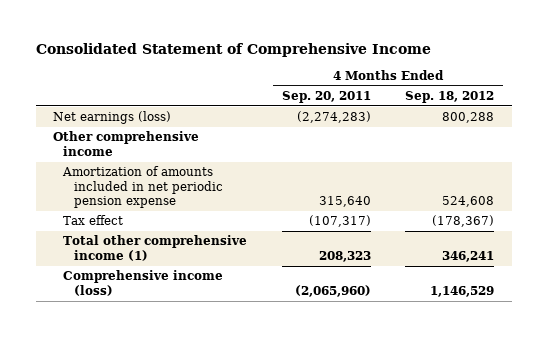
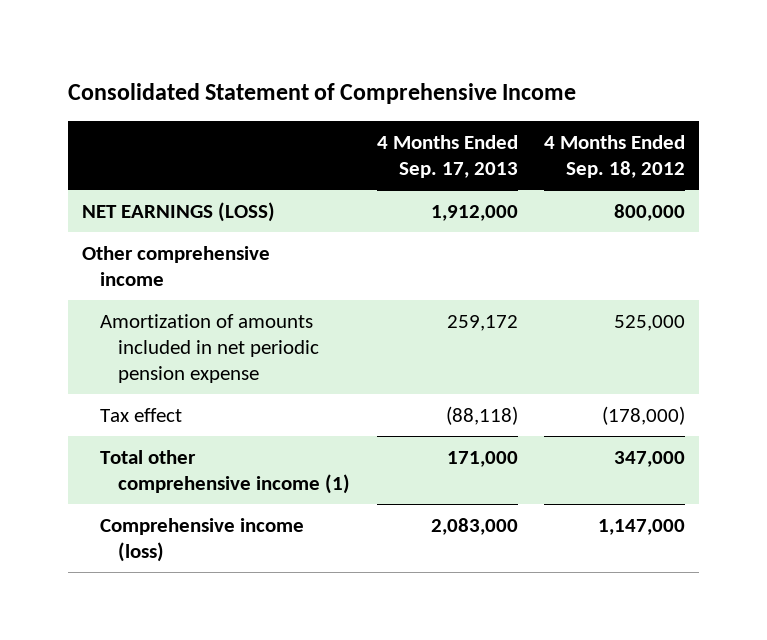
[281,91,371,104] Sep. 20, 2011 -> none
none -> [376,134,518,178] 4 Months Ended Sep. 17, 2013
[53,111,172,125] Net earnings (loss) -> [81,201,275,222] NET EARNINGS (LOSS)
[442,112,495,124] 800,288 -> [614,203,686,221] 800,000
[442,196,495,208] 524,608 -> [614,314,686,331] 525,000
[432,215,495,228] (178,367) -> [602,405,686,425] (178,000)
[442,250,495,262] 346,241 -> [614,450,686,467] 347,000
[430,285,495,297] 1,146,529 -> [598,518,686,535] 1,147,000

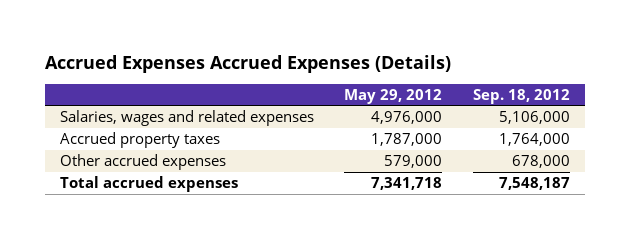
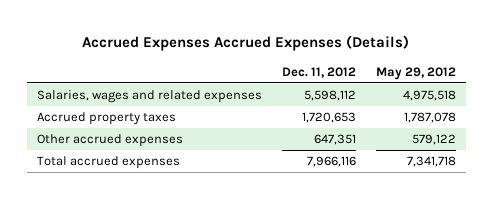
[472,88,570,104] Sep. 18, 2012 -> none
none -> [281,66,356,78] Dec. 11, 2012
[371,111,443,125] 4,976,000 -> [403,90,457,102] 4,975,518
[371,133,443,147] 1,787,000 -> [404,112,457,124] 1,787,078
[384,155,443,169] 579,000 -> [412,134,457,146] 579,122

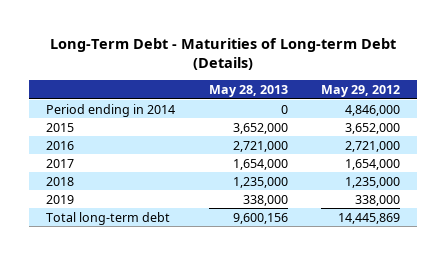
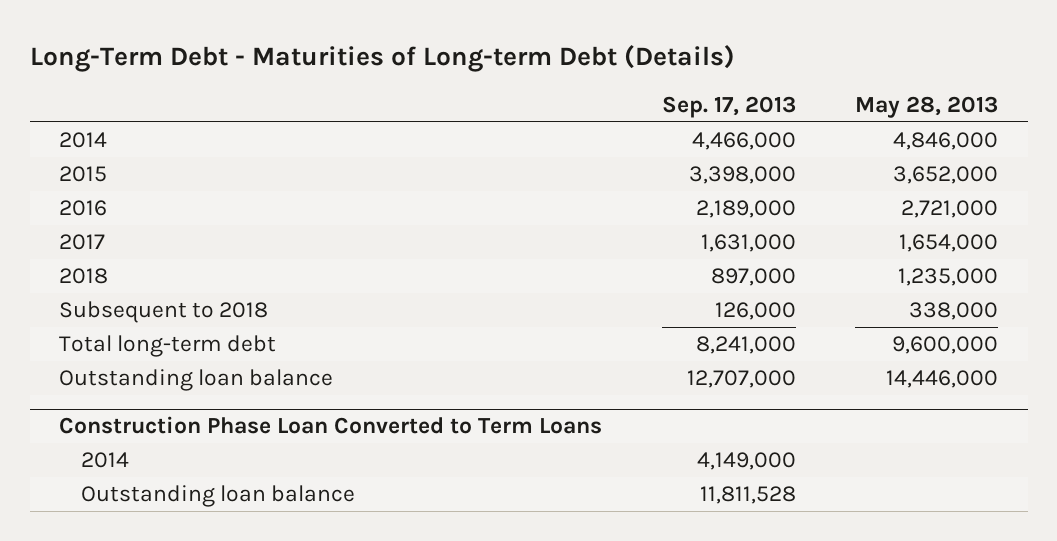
[320,85,400,98] May 29, 2012 -> none
none -> [661,96,796,119] Sep. 17, 2013
[46,103,176,117] Period ending in 2014 -> [59,132,108,149] 2014
[280,104,288,114] 0 -> [893,132,999,151] 4,846,000
[46,194,75,204] 2019 -> [59,301,269,324] Subsequent to 2018
[232,212,288,224] 9,600,156 -> [892,336,999,355] 9,600,000
none -> [59,369,334,392] Outstanding loan balance
none -> [59,416,603,435] Construction Phase Loan Converted to Term Loans
none -> [80,452,129,469] 2014
none -> [80,485,355,508] Outstanding loan balance

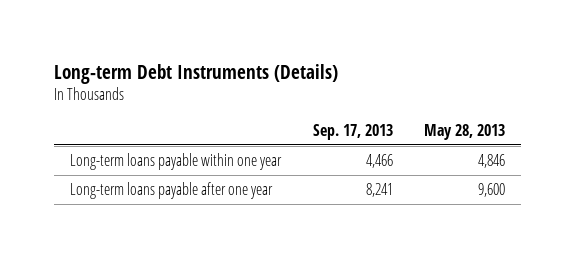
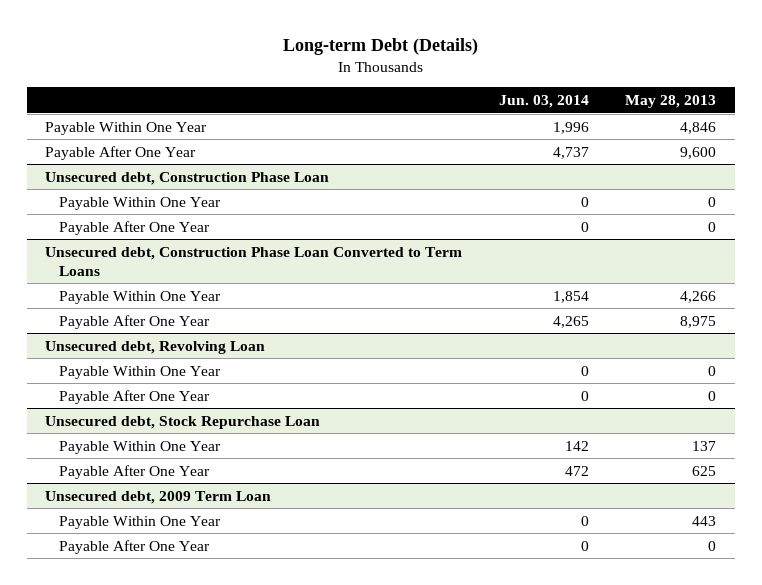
[53,63,338,84] Long-term Debt Instruments (Details) -> [282,37,478,55] Long-term Debt (Details)
[312,123,393,140] Sep. 17, 2013 -> none
none -> [498,95,589,109] Jun. 03, 2014
[69,152,282,170] Long-term loans payable within one year -> [45,121,208,135] Payable Within One Year
[69,181,273,199] Long-term loans payable after one year -> [45,145,197,160] Payable After One Year
none -> [45,171,330,185] Unsecured debt, Construction Phase Loan
none -> [58,196,221,210] Payable Within One Year
none -> [58,220,210,235] Payable After One Year
none -> [45,246,463,276] Unsecured debt, Construction Phase Loan Converted to Term Loans
none -> [58,290,221,304] Payable Within One Year
none -> [58,314,210,329] Payable After One Year
none -> [45,340,266,354] Unsecured debt, Revolving Loan
none -> [58,365,221,379] Payable Within One Year
none -> [58,389,210,404] Payable After One Year
none -> [45,415,321,429] Unsecured debt, Stock Repurchase Loan
none -> [58,440,221,454] Payable Within One Year
none -> [58,464,210,479] Payable After One Year
none -> [45,490,272,504] Unsecured debt, 2009 Term Loan
none -> [58,515,221,529] Payable Within One Year
none -> [58,539,210,554] Payable After One Year

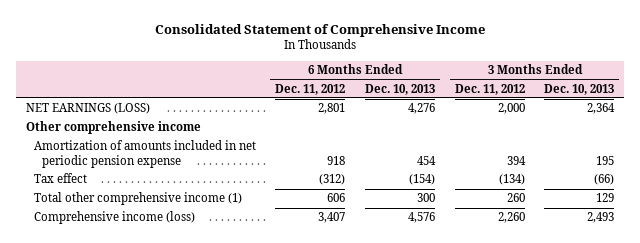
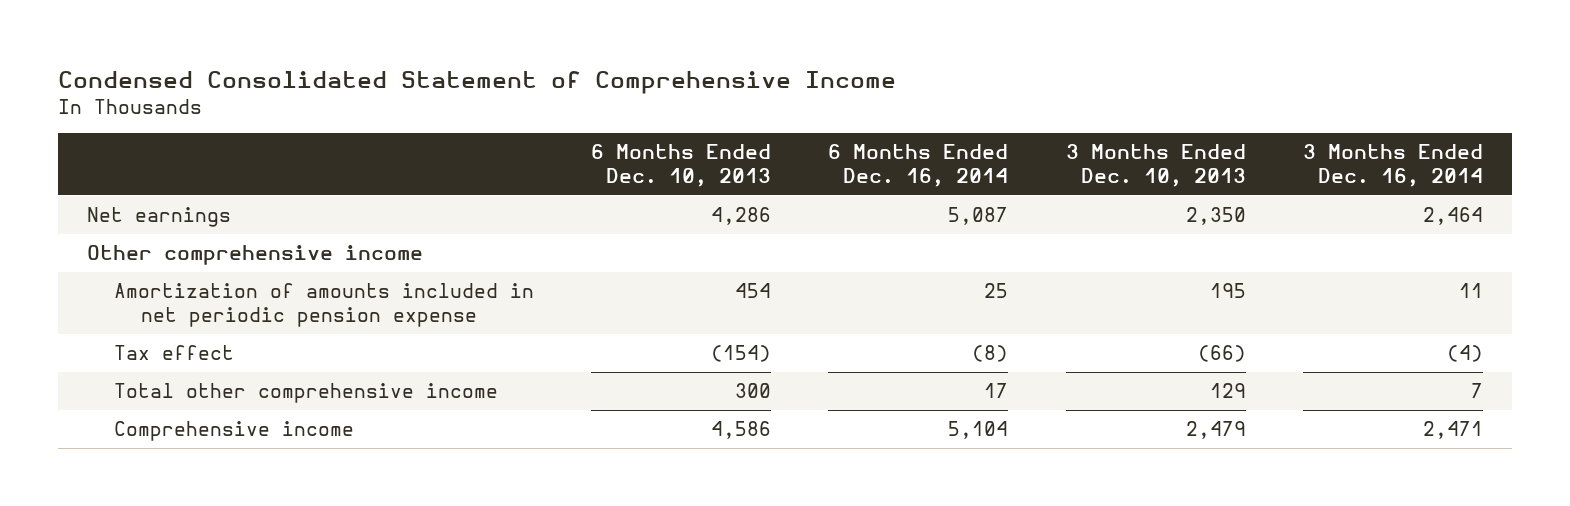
[154,23,485,37] Consolidated Statement of Comprehensive Income -> [57,70,896,94] Condensed Consolidated Statement of Comprehensive Income
[275,83,346,95] Dec. 11, 2012 -> none
[454,83,525,95] Dec. 11, 2012 -> none
none -> [828,144,1009,187] 6 Months Ended Dec. 16, 2014
none -> [1303,144,1484,187] 3 Months Ended Dec. 16, 2014
[25,103,150,115] NET EARNINGS (LOSS) -> [86,207,231,228] Net earnings
[408,103,436,115] 4,276 -> [711,207,772,226] 4,286
[587,103,616,115] 2,364 -> [1185,207,1246,226] 2,350
[33,192,242,206] Total other comprehensive income (1) -> [113,383,498,404] Total other comprehensive income
[33,211,195,225] Comprehensive income (loss) -> [113,421,354,442] Comprehensive income
[408,212,436,224] 4,576 -> [711,421,772,440] 4,586
[587,212,615,224] 2,493 -> [1185,421,1246,440] 2,479

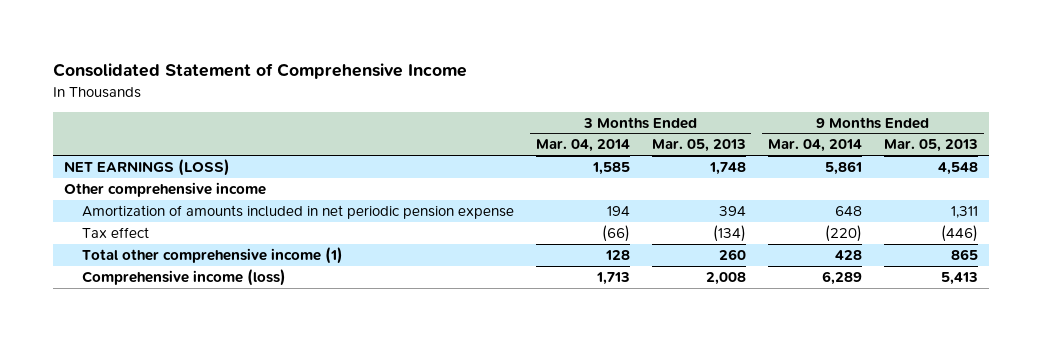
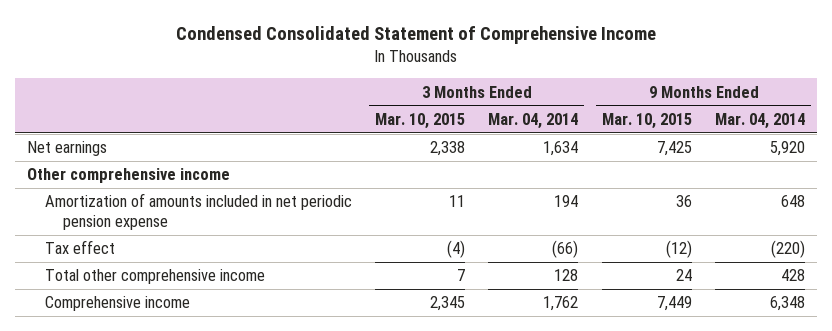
[52,63,467,80] Consolidated Statement of Comprehensive Income -> [175,26,656,45] Condensed Consolidated Statement of Comprehensive Income
[651,139,746,153] Mar. 05, 2013 -> none
[884,139,979,153] Mar. 05, 2013 -> none
none -> [375,112,466,129] Mar. 10, 2015
none -> [601,112,692,129] Mar. 10, 2015
[63,158,230,176] NET EARNINGS (LOSS) -> [26,141,107,157] Net earnings
[591,161,630,175] 1,585 -> [543,141,579,157] 1,634
[824,160,862,175] 5,861 -> [770,141,806,157] 5,920
[81,246,343,264] Total other comprehensive income (1) -> [44,269,265,285] Total other comprehensive income
[81,268,286,286] Comprehensive income (loss) -> [44,296,190,312] Comprehensive income
[595,271,630,285] 1,713 -> [543,296,579,312] 1,762
[821,270,862,285] 6,289 -> [770,296,806,312] 6,348

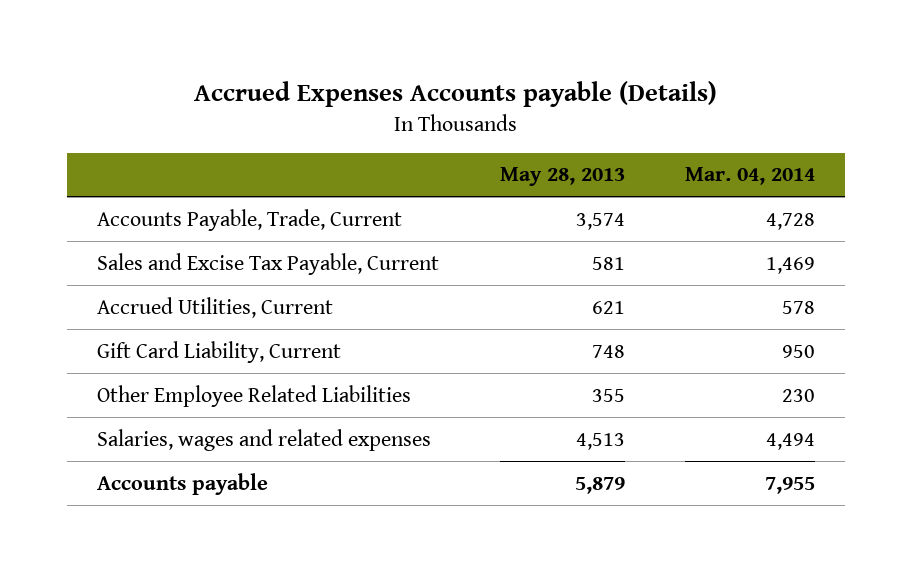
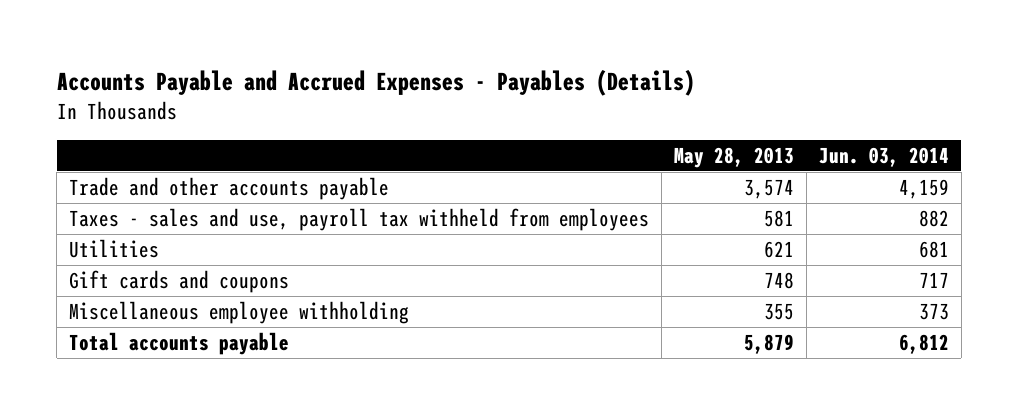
[194,80,718,107] Accrued Expenses Accounts payable (Details) -> [56,68,695,96] Accounts Payable and Accrued Expenses - Payables (Details)
[685,167,816,186] Mar. 04, 2014 -> none
none -> [818,146,949,167] Jun. 03, 2014
[97,428,432,451] Salaries, wages and related expenses -> none
[97,208,403,231] Accounts Payable, Trade, Current -> [69,176,390,200] Trade and other accounts payable
[97,252,440,275] Sales and Excise Tax Payable, Current -> [69,207,650,231] Taxes - sales and use, payroll tax withheld from employees
[97,296,334,318] Accrued Utilities, Current -> [69,238,160,258] Utilities
[97,340,342,363] Gift Card Liability, Current -> [69,269,290,293] Gift cards and coupons
[97,384,412,407] Other Employee Related Liabilities -> [69,300,410,324] Miscellaneous employee withholding
[97,472,269,495] Accounts payable -> [69,331,290,355] Total accounts payable

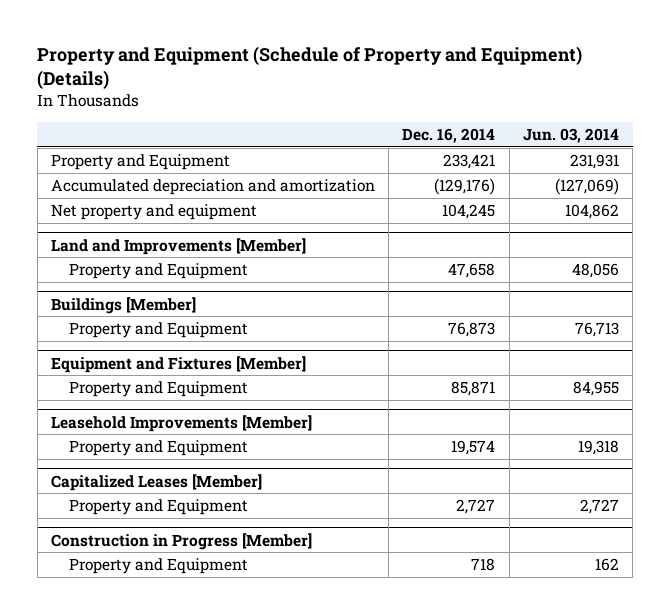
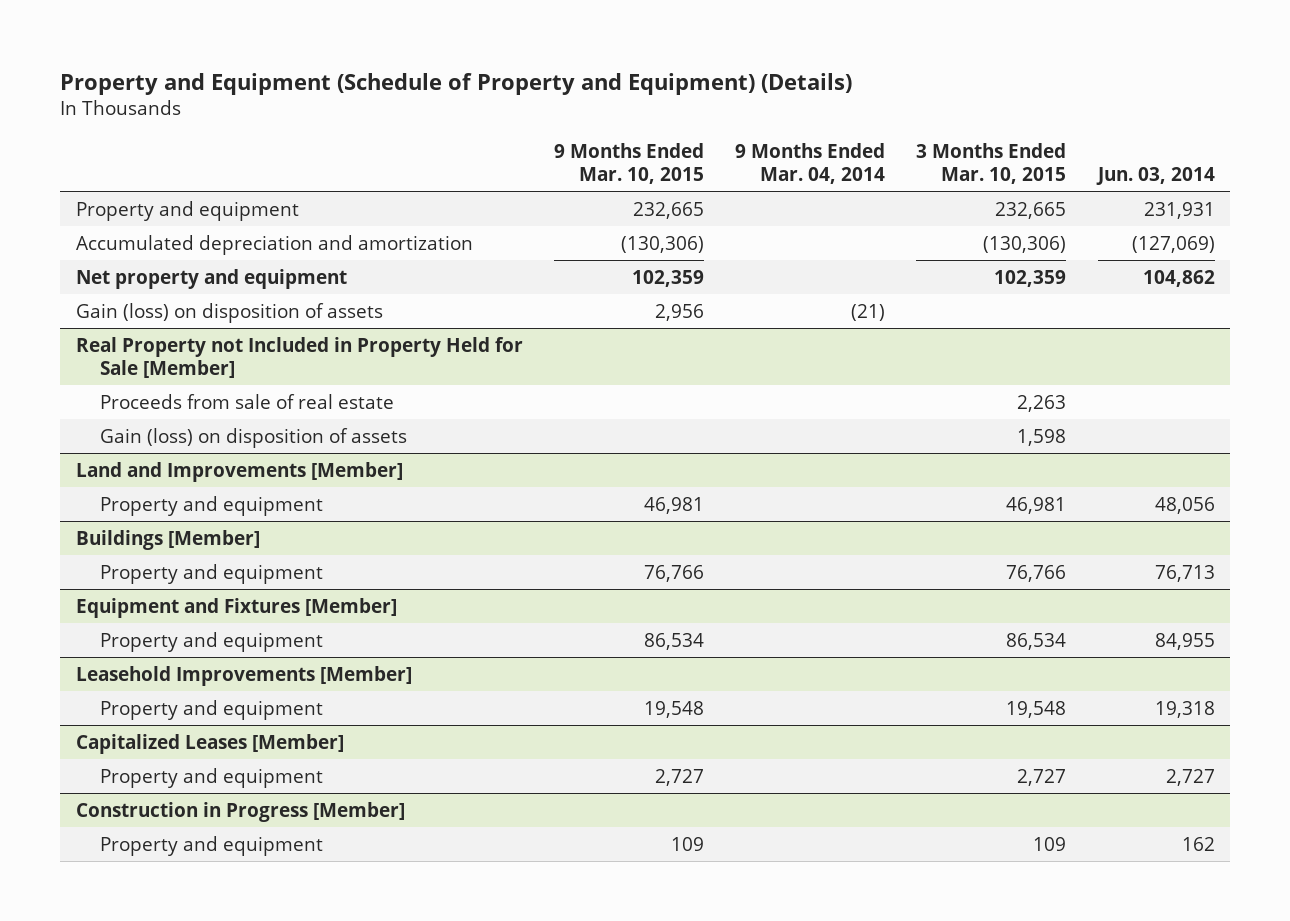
[402,127,496,143] Dec. 16, 2014 -> none
none -> [553,143,704,185] 9 Months Ended Mar. 10, 2015
none -> [735,143,886,185] 9 Months Ended Mar. 04, 2014
none -> [916,143,1067,185] 3 Months Ended Mar. 10, 2015
[50,154,230,171] Property and Equipment -> [75,200,299,221] Property and equipment
none -> [75,302,383,323] Gain (loss) on disposition of assets
none -> [75,336,523,378] Real Property not Included in Property Held for Sale [Member]
none -> [99,393,394,409] Proceeds from sale of real estate
none -> [99,427,407,448] Gain (loss) on disposition of assets
[69,263,249,280] Property and Equipment -> [99,495,323,516] Property and equipment
[69,322,249,339] Property and Equipment -> [99,563,323,584] Property and equipment
[69,381,249,398] Property and Equipment -> [99,631,323,652] Property and equipment
[69,440,249,457] Property and Equipment -> [99,699,323,720] Property and equipment
[69,499,249,516] Property and Equipment -> [99,767,323,788] Property and equipment
[69,558,249,575] Property and Equipment -> [99,835,323,856] Property and equipment

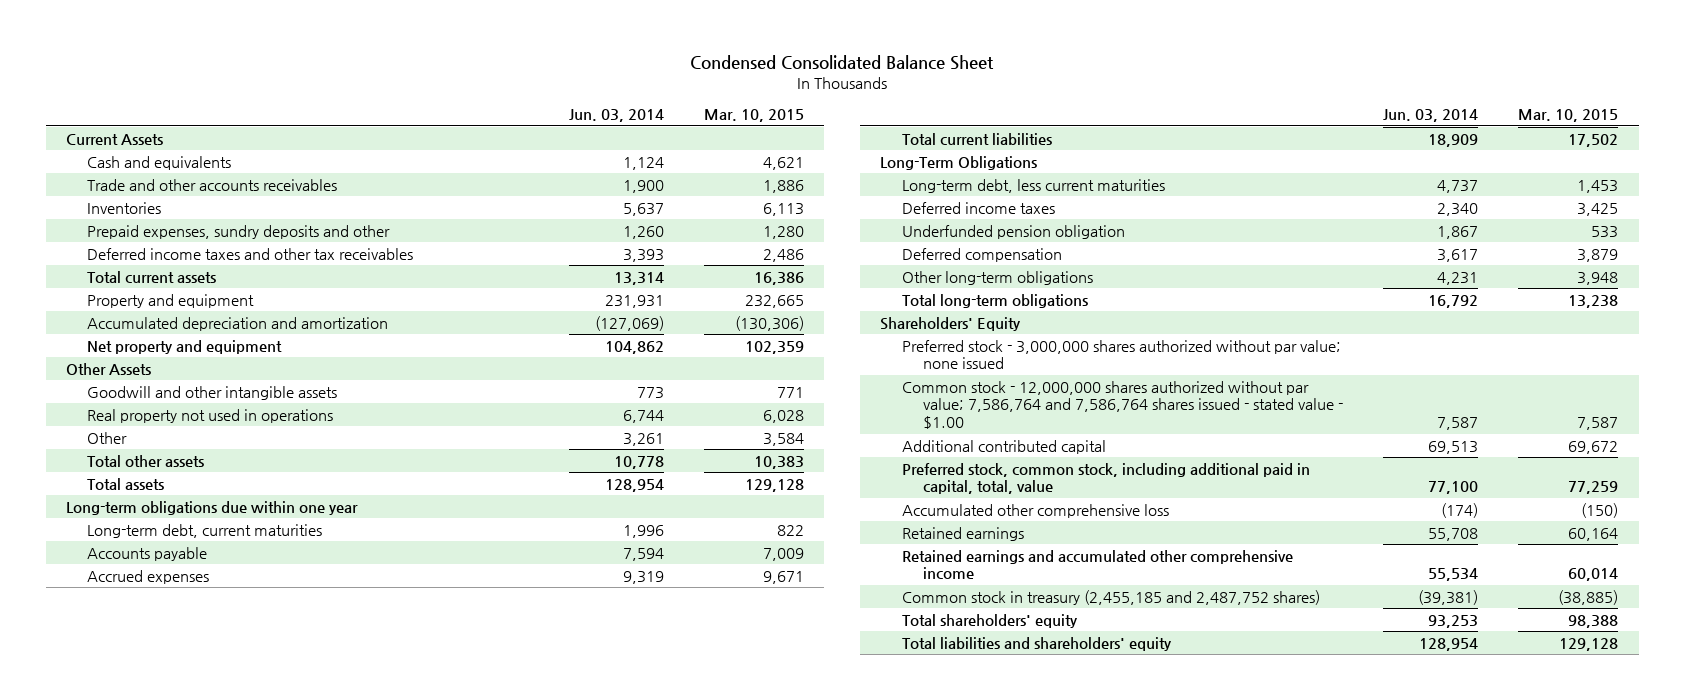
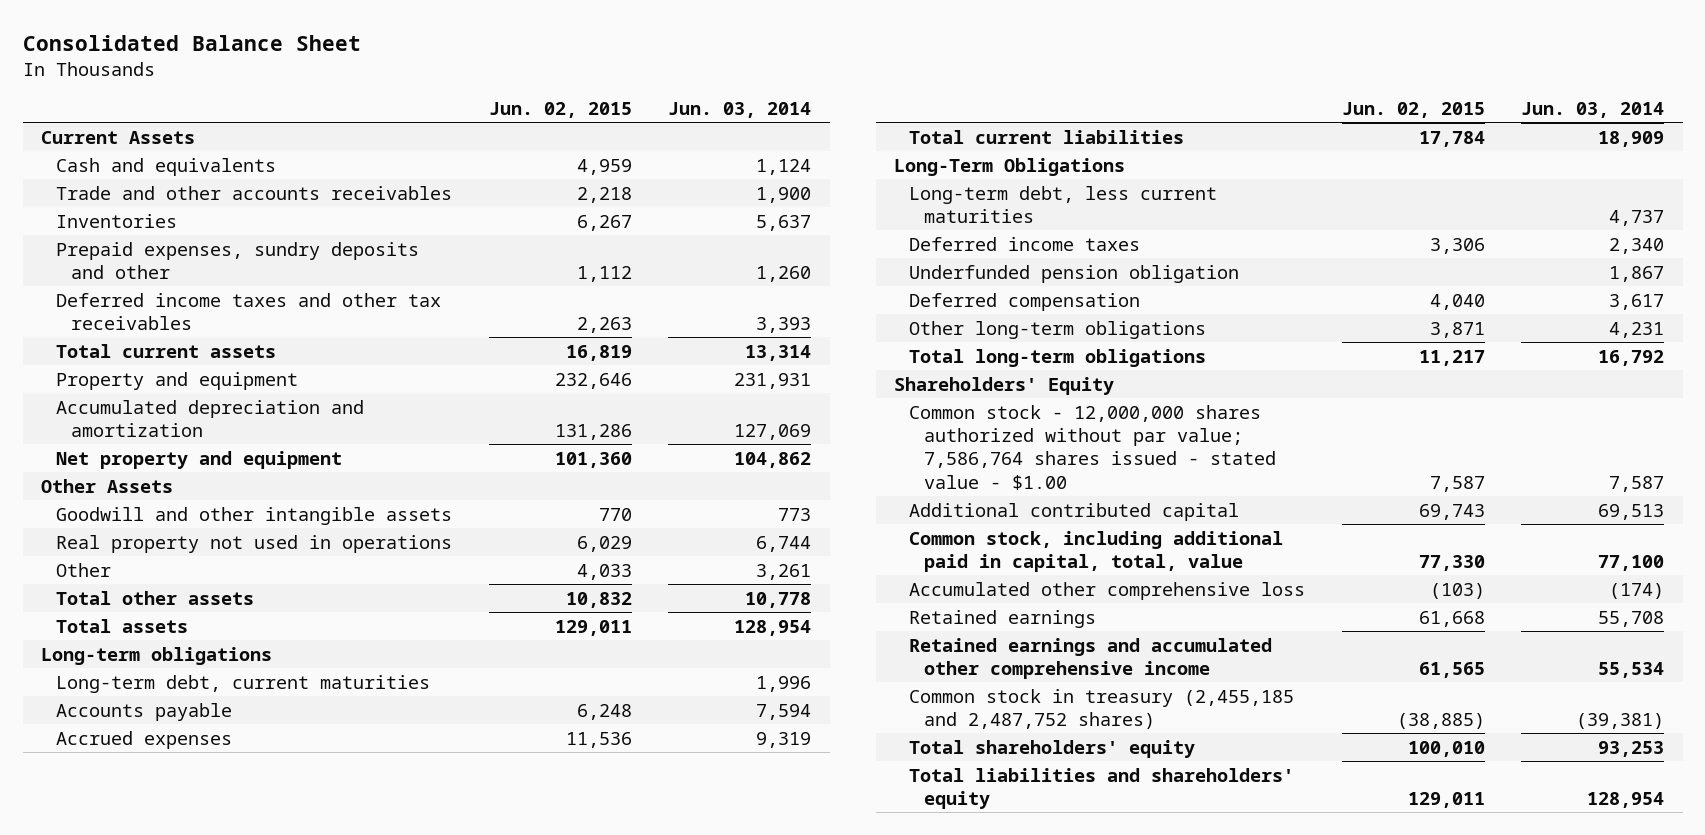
[690,55,995,71] Condensed Consolidated Balance Sheet -> [22,35,361,52] Consolidated Balance Sheet
[703,109,804,123] Mar. 10, 2015 -> none
none -> [488,101,632,118] Jun. 02, 2015
[594,315,664,331] (127,069) -> [734,423,812,440] 127,069
[65,500,358,515] Long-term obligations due within one year -> [41,646,273,665] Long-term obligations
[901,339,1341,370] Preferred stock - 3,000,000 shares authorized without par value; none issued -> none
[901,380,1344,430] Common stock - 12,000,000 shares authorized without par value; 7,586,764 and 7,586,764 shares issued - stated value - $1.00 -> [908,404,1276,490] Common stock - 12,000,000 shares authorized without par value; 7,586,764 shares issued - stated value - $1.00
[901,462,1310,495] Preferred stock, common stock, including additional paid in capital, total, value -> [908,530,1283,572] Common stock, including additional paid in capital, total, value

